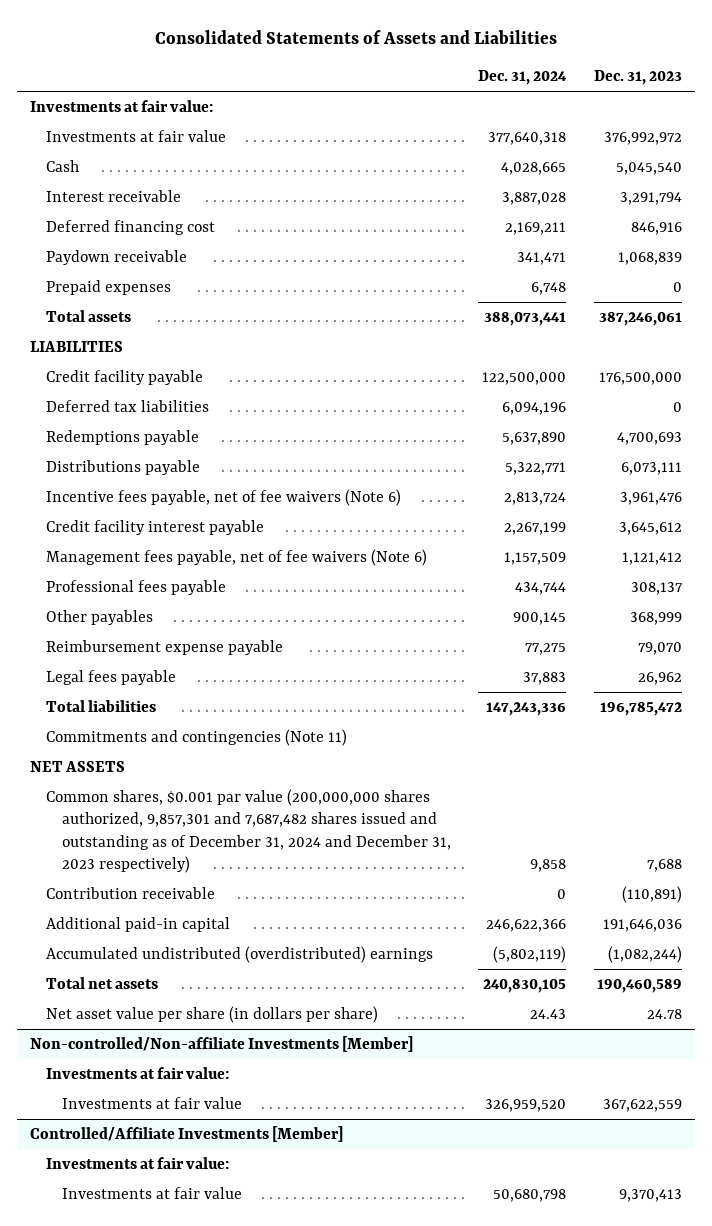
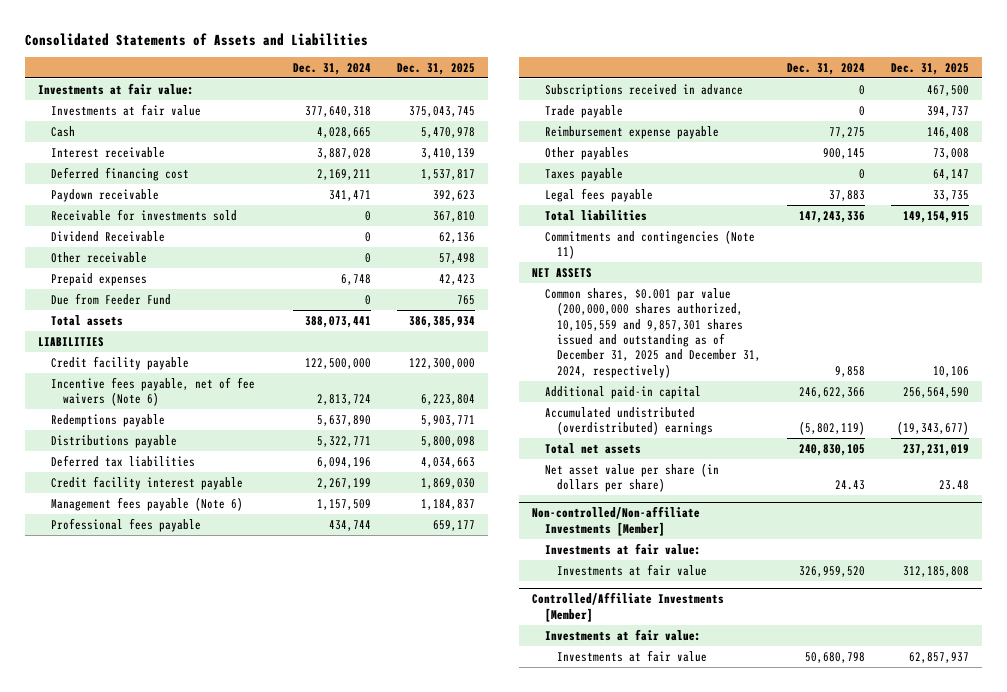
[593,70,682,86] Dec. 31, 2023 -> none
none -> [397,63,476,76] Dec. 31, 2025
none -> [50,208,237,221] Receivable for investments sold
none -> [50,230,165,242] Dividend Receivable
none -> [50,251,147,263] Other receivable
none -> [50,292,171,305] Due from Feeder Fund
[46,488,402,506] Incentive fees payable, net of fee waivers (Note 6) -> [50,376,255,407] Incentive fees payable, net of fee waivers (Note 6)
[46,399,210,412] Deferred tax liabilities -> [50,454,195,467] Deferred tax liabilities
[46,548,428,566] Management fees payable, net of fee waivers (Note 6) -> [50,496,243,511] Management fees payable (Note 6)
none -> [544,83,743,97] Subscriptions received in advance
none -> [544,104,623,118] Trade payable
[46,609,154,625] Other payables -> [544,146,629,160] Other payables
none -> [544,167,623,181] Taxes payable
[46,886,216,899] Contribution receivable -> none
[46,788,451,874] Common shares, $0.001 par value (200,000,000 shares authorized, 9,857,301 and 7,687,482 shares issued and outstanding as of December 31, 2024 and December 31, 2023 respectively) -> [544,287,762,378] Common shares, $0.001 par value (200,000,000 shares authorized, 10,105,559 and 9,857,301 shares issued and outstanding as of December 31, 2025 and December 31, 2024, respectively)

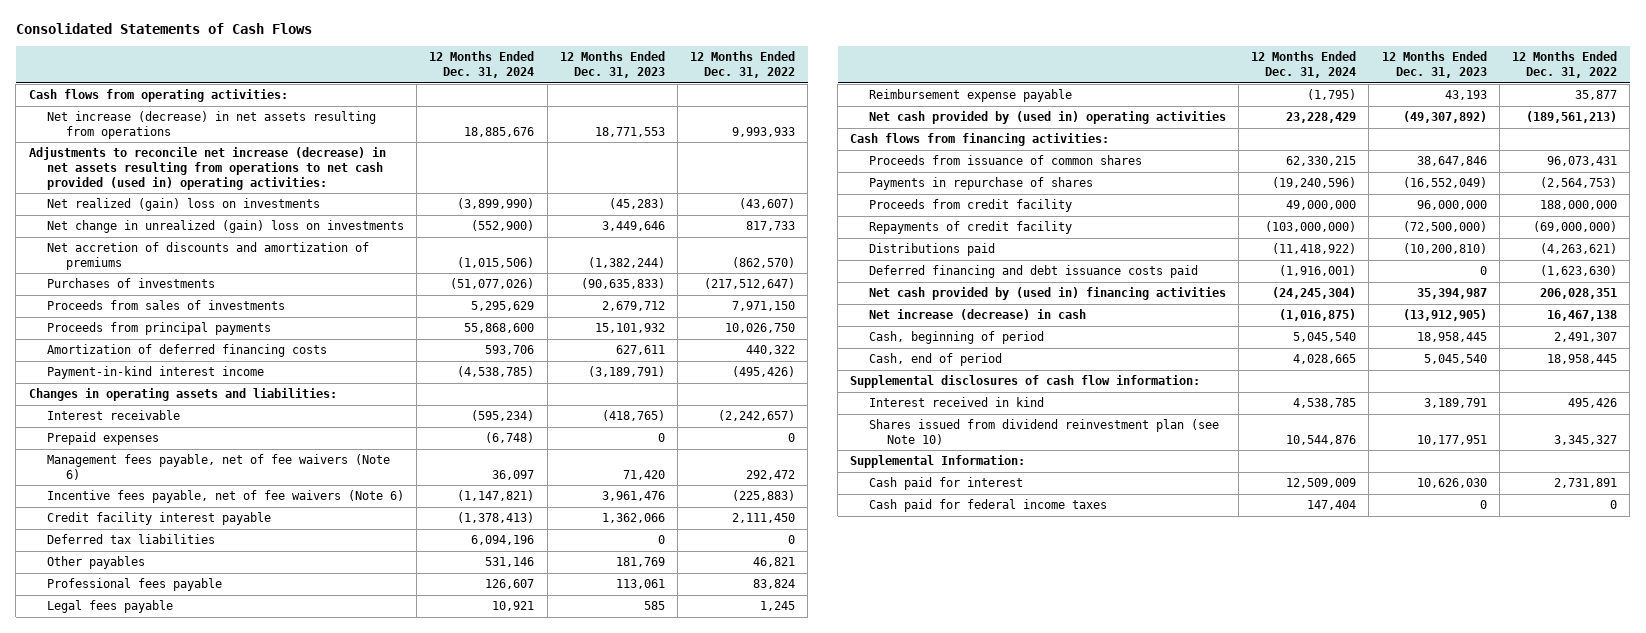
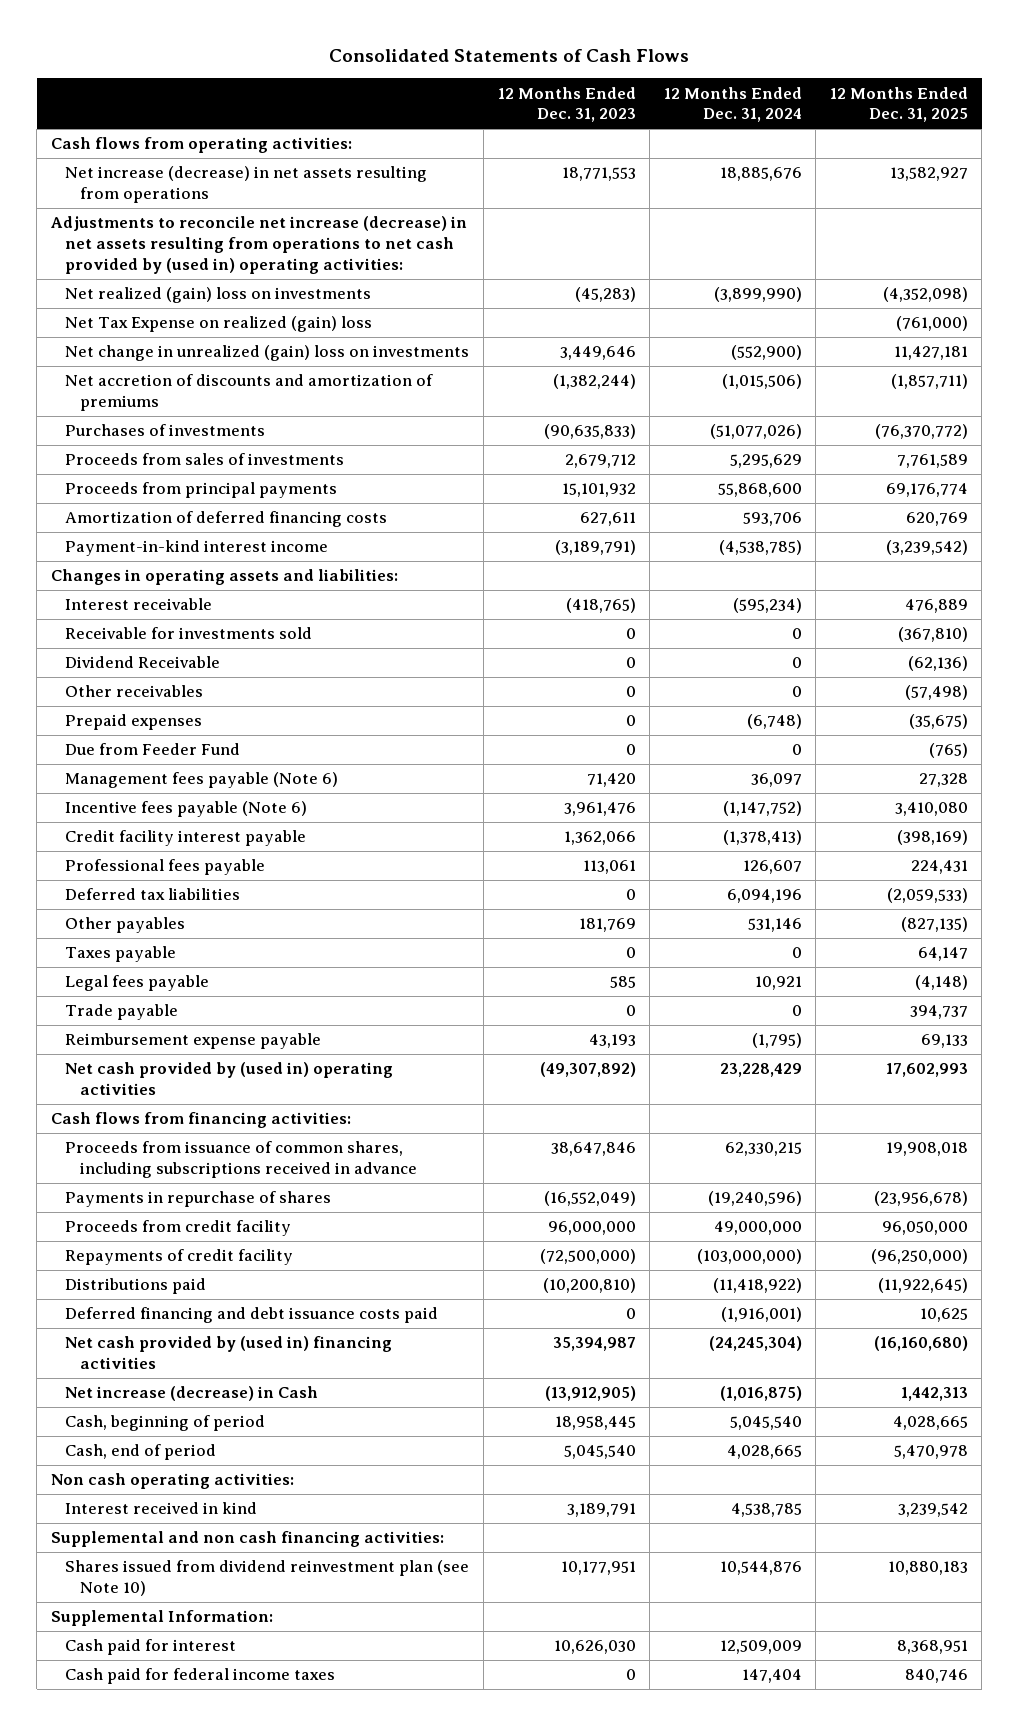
[690,51,796,79] 12 Months Ended Dec. 31, 2022 -> none
none -> [829,86,968,123] 12 Months Ended Dec. 31, 2025
[28,147,386,190] Adjustments to reconcile net increase (decrease) in net assets resulting from operations to net cash provided (used in) operating activities: -> [50,216,467,274] Adjustments to reconcile net increase (decrease) in net assets resulting from operations to net cash provided by (used in) operating activities:
none -> [65,316,373,333] Net Tax Expense on realized (gain) loss
none -> [65,627,313,640] Receivable for investments sold
none -> [65,656,221,669] Dividend Receivable
none -> [65,685,204,698] Other receivables
none -> [65,743,241,756] Due from Feeder Fund
[47,454,391,480] Management fees payable, net of fee waivers (Note 6) -> [65,772,339,789] Management fees payable (Note 6)
[47,490,405,504] Incentive fees payable, net of fee waivers (Note 6) -> [65,801,308,818] Incentive fees payable (Note 6)
[457,490,535,502] (1,147,821) -> [722,801,802,817] (1,147,752)
[47,578,223,592] Professional fees payable -> [65,859,266,876] Professional fees payable
none -> [65,946,177,963] Taxes payable
none -> [65,1004,179,1021] Trade payable
[868,155,1142,166] Proceeds from issuance of common shares -> [65,1141,418,1179] Proceeds from issuance of common shares, including subscriptions received in advance
[868,309,1086,321] Net increase (decrease) in cash -> [65,1386,319,1402] Net increase (decrease) in Cash
[850,375,1201,389] Supplemental disclosures of cash flow information: -> none
none -> [50,1473,294,1490] Non cash operating activities:
none -> [50,1531,444,1548] Supplemental and non cash financing activities:

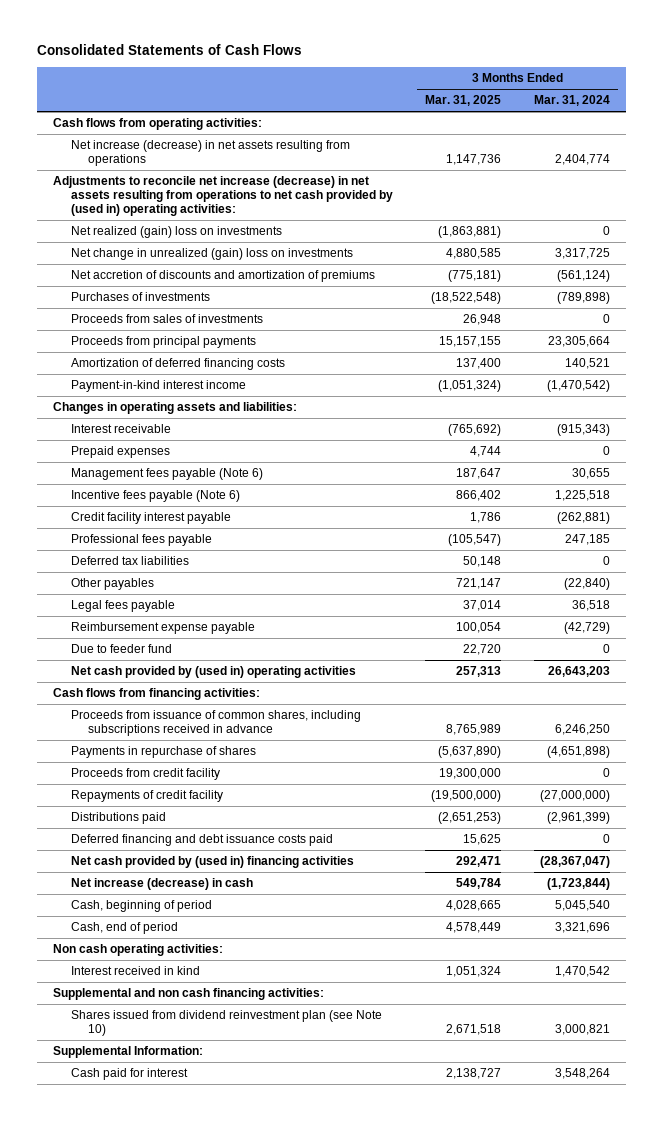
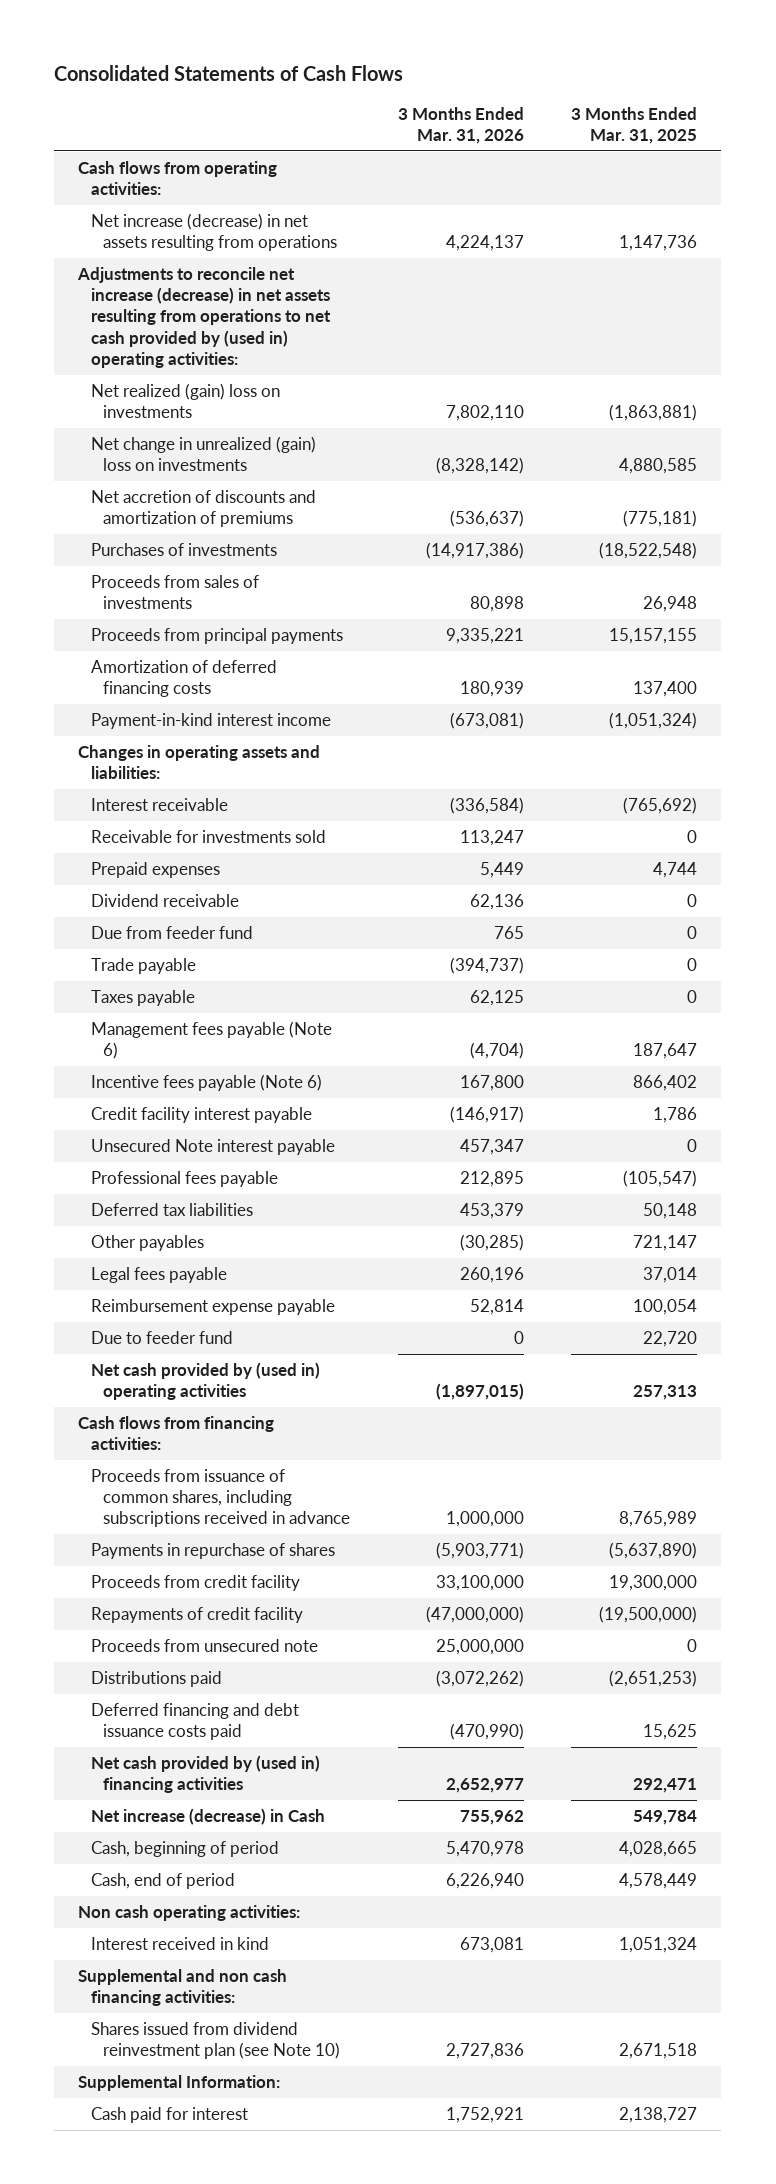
[533,95,610,107] Mar. 31, 2024 -> none
none -> [397,106,524,144] 3 Months Ended Mar. 31, 2026
none -> [90,829,326,843] Receivable for investments sold
none -> [90,893,239,907] Dividend receivable
none -> [90,925,253,939] Due from feeder fund
none -> [90,957,196,974] Trade payable
none -> [90,989,195,1006] Taxes payable
none -> [90,1138,335,1155] Unsecured Note interest payable
none -> [90,1638,318,1652] Proceeds from unsecured note
[70,878,253,891] Net increase (decrease) in cash -> [90,1807,325,1825] Net increase (decrease) in Cash

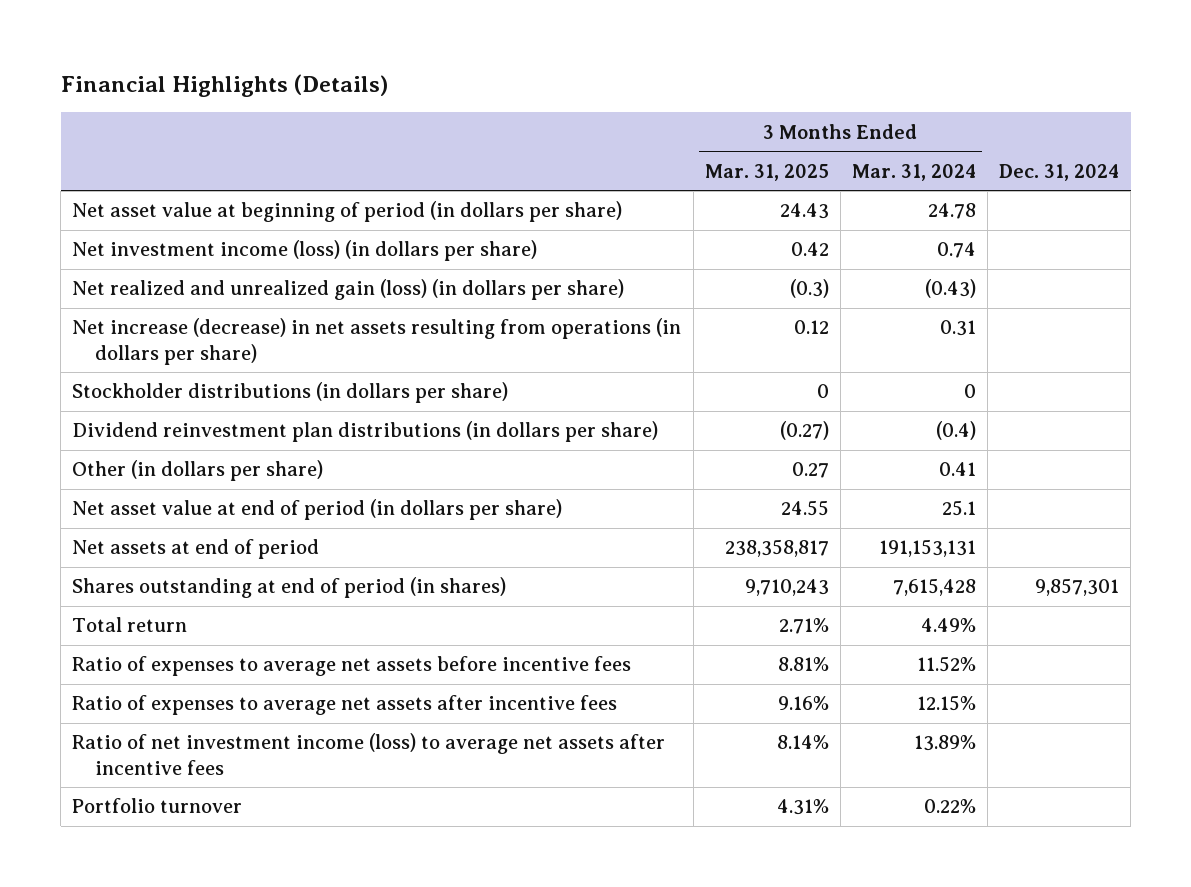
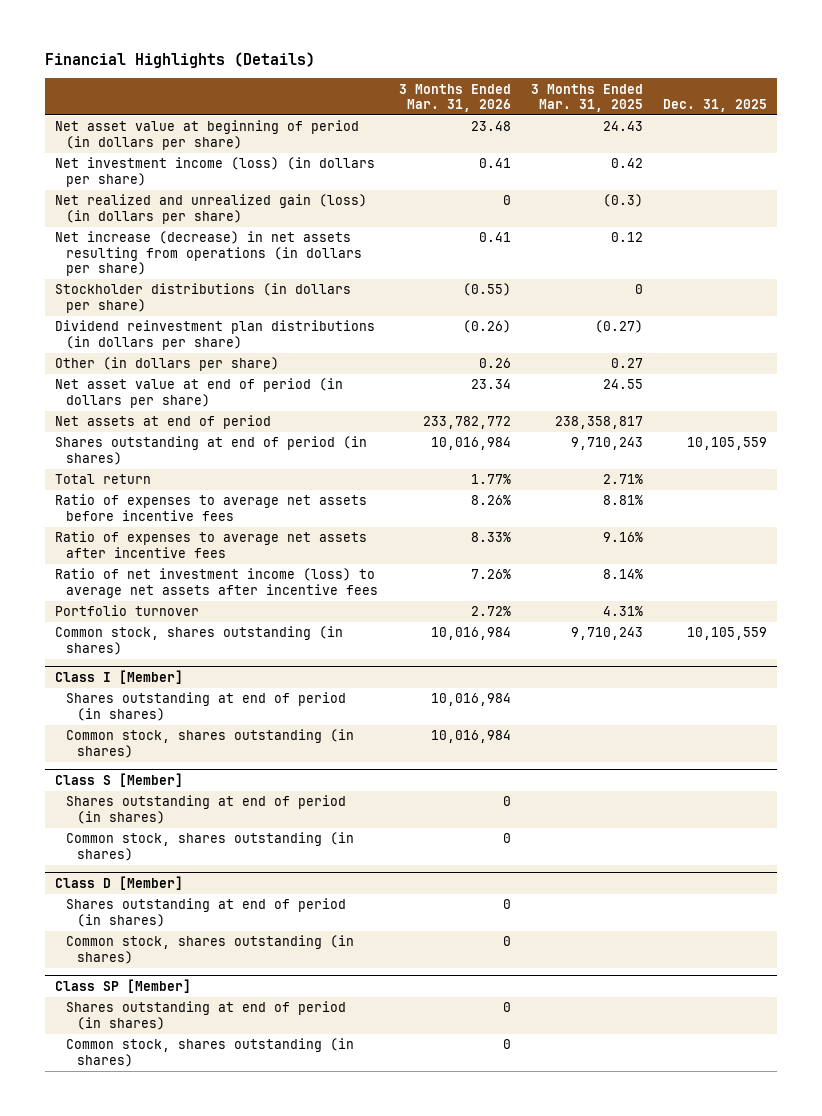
[851,163,976,181] Mar. 31, 2024 -> none
[998,163,1119,181] Dec. 31, 2024 -> none
none -> [398,83,511,113] 3 Months Ended Mar. 31, 2026
none -> [663,99,768,113] Dec. 31, 2025
none -> [55,626,344,655] Common stock, shares outstanding (in shares)
none -> [55,670,184,685] Class I [Member]
none -> [66,692,347,721] Shares outstanding at end of period (in shares)
none -> [66,729,355,758] Common stock, shares outstanding (in shares)
none -> [55,773,184,788] Class S [Member]
none -> [66,795,347,824] Shares outstanding at end of period (in shares)
none -> [66,832,355,861] Common stock, shares outstanding (in shares)
none -> [55,876,184,891] Class D [Member]
none -> [66,898,347,927] Shares outstanding at end of period (in shares)
none -> [66,935,355,964] Common stock, shares outstanding (in shares)
none -> [55,979,192,994] Class SP [Member]
none -> [66,1001,347,1030] Shares outstanding at end of period (in shares)
none -> [66,1038,355,1067] Common stock, shares outstanding (in shares)

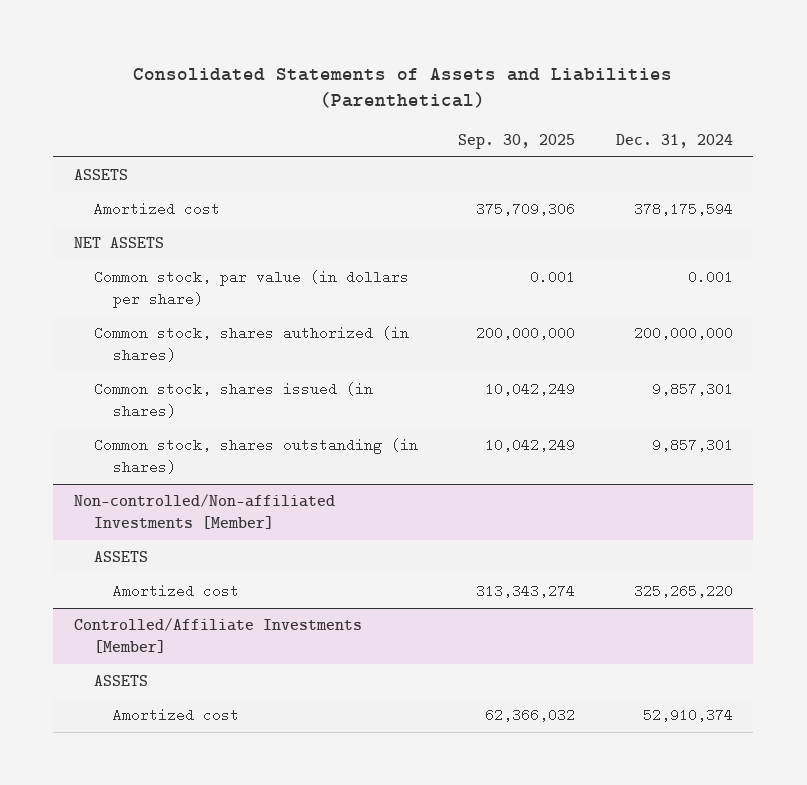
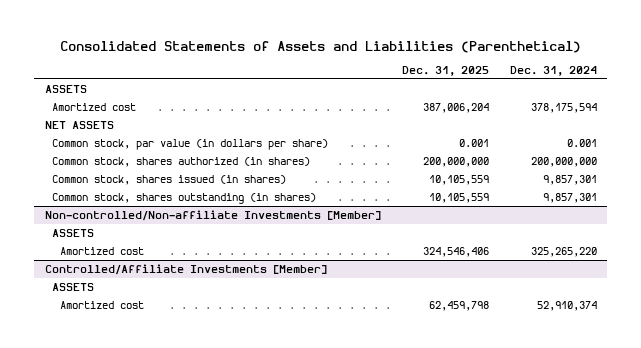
[458,134,576,150] Sep. 30, 2025 -> none
none -> [401,66,489,77] Dec. 31, 2025
[73,493,335,530] Non-controlled/Non-affiliated Investments [Member] -> [44,209,381,221] Non-controlled/Non-affiliate Investments [Member]

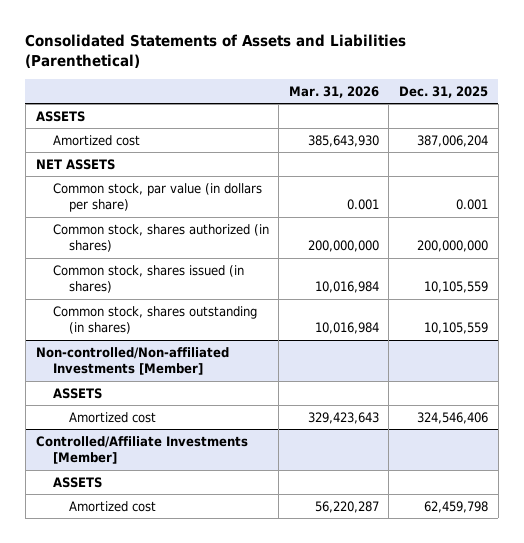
[509,66,597,77] Dec. 31, 2024 -> none
none -> [288,85,379,98] Mar. 31, 2026
[44,209,381,221] Non-controlled/Non-affiliate Investments [Member] -> [35,346,229,376] Non-controlled/Non-affiliated Investments [Member]

